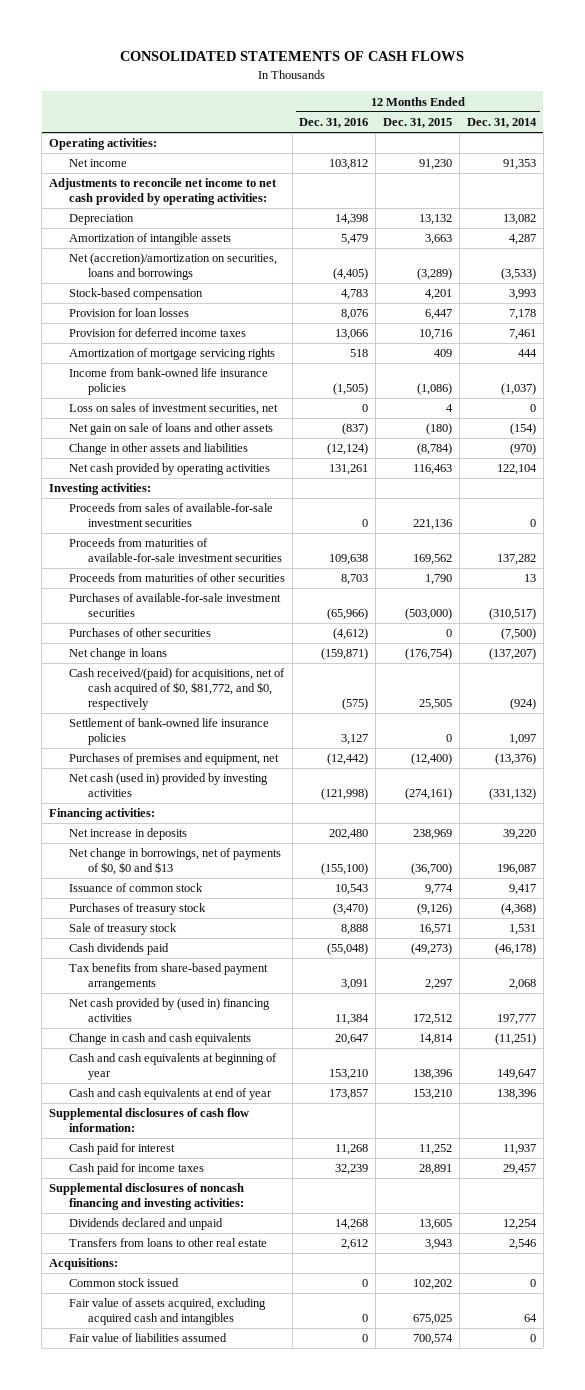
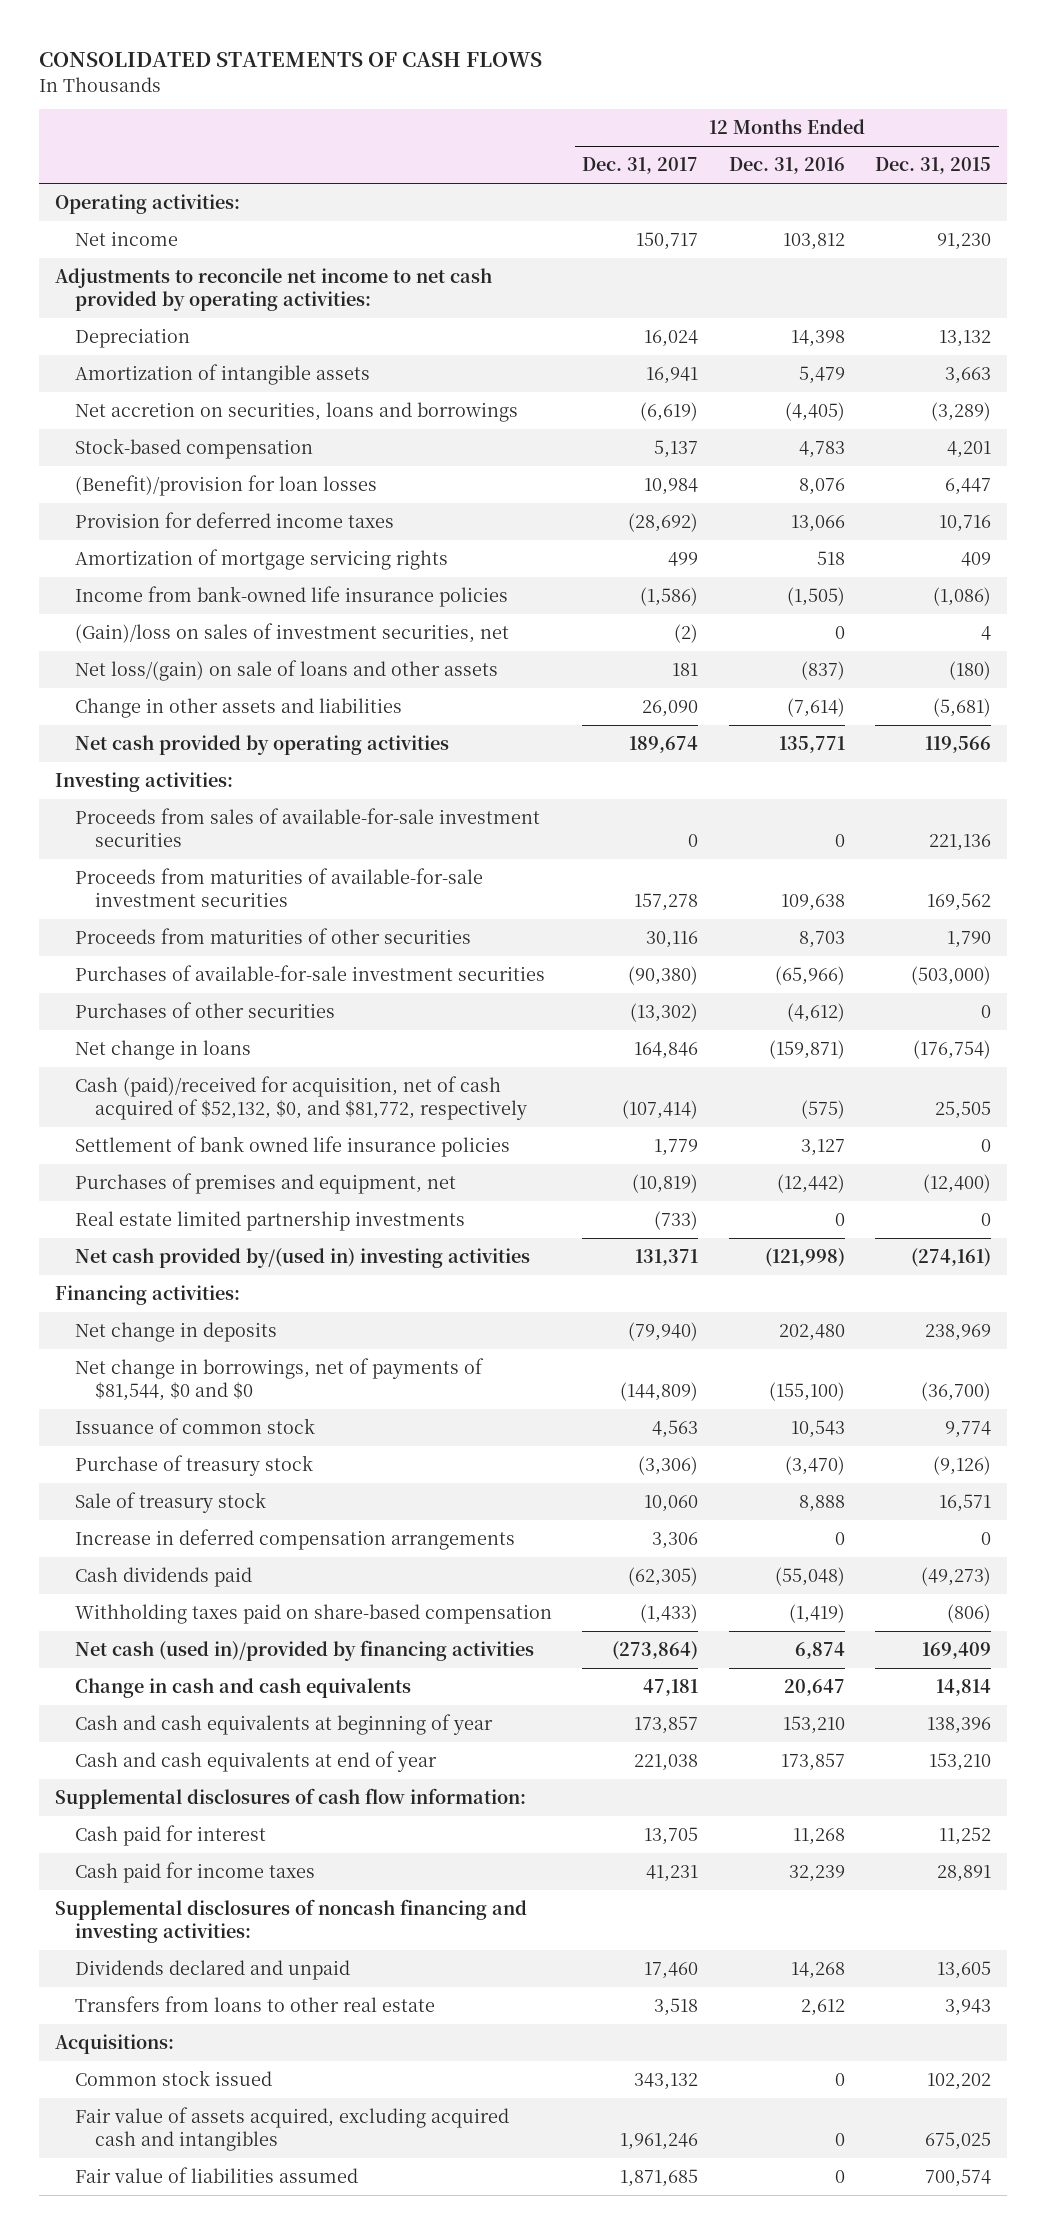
[466,118,537,129] Dec. 31, 2014 -> none
none -> [582,157,699,175] Dec. 31, 2017
[68,253,277,281] Net (accretion)/amortization on securities, loans and borrowings -> [74,401,518,422] Net accretion on securities, loans and borrowings
[68,308,189,318] Provision for loan losses -> [74,474,377,496] (Benefit)/provision for loan losses
[68,403,278,416] Loss on sales of investment securities, net -> [74,622,509,643] (Gain)/loss on sales of investment securities, net
[68,423,273,436] Net gain on sale of loans and other assets -> [74,659,498,681] Net loss/(gain) on sale of loans and other assets
[327,443,369,456] (12,124) -> [786,697,845,717] (7,614)
[417,443,453,456] (8,784) -> [933,697,992,717] (5,681)
[329,464,369,476] 131,261 -> [778,735,845,753] 135,771
[413,464,453,476] 116,463 -> [925,735,992,753] 119,566
[68,668,285,710] Cash received/(paid) for acquisitions, net of cash acquired of $0, $81,772, and $0, respectively -> [74,1075,527,1120] Cash (paid)/received for acquisition, net of cash acquired of $52,132, $0, and $81,772, respectively
[68,718,269,746] Settlement of bank-owned life insurance policies -> [74,1135,510,1157] Settlement of bank owned life insurance policies
none -> [74,1210,465,1231] Real estate limited partnership investments
[68,773,268,798] Net cash (used in) provided by investing activities -> [74,1247,530,1268] Net cash provided by/(used in) investing activities
[68,828,187,841] Net increase in deposits -> [74,1321,277,1342] Net change in deposits
[68,848,281,876] Net change in borrowings, net of payments of $0, $0 and $13 -> [74,1357,484,1401] Net change in borrowings, net of payments of $81,544, $0 and $0
[68,903,206,916] Purchases of treasury stock -> [74,1454,313,1476] Purchase of treasury stock
none -> [74,1528,515,1550] Increase in deferred compensation arrangements
[68,963,268,991] Tax benefits from share-based payment arrangements -> [74,1603,552,1624] Withholding taxes paid on share-based compensation
[341,979,369,991] 3,091 -> [788,1603,845,1623] (1,419)
[425,979,453,991] 2,297 -> [947,1603,992,1623] (806)
[68,998,270,1023] Net cash provided by (used in) financing activities -> [74,1639,534,1661] Net cash (used in)/provided by financing activities
[335,1014,370,1026] 11,384 -> [794,1641,845,1659] 6,874
[413,1014,453,1026] 172,512 -> [922,1641,992,1659] 169,409

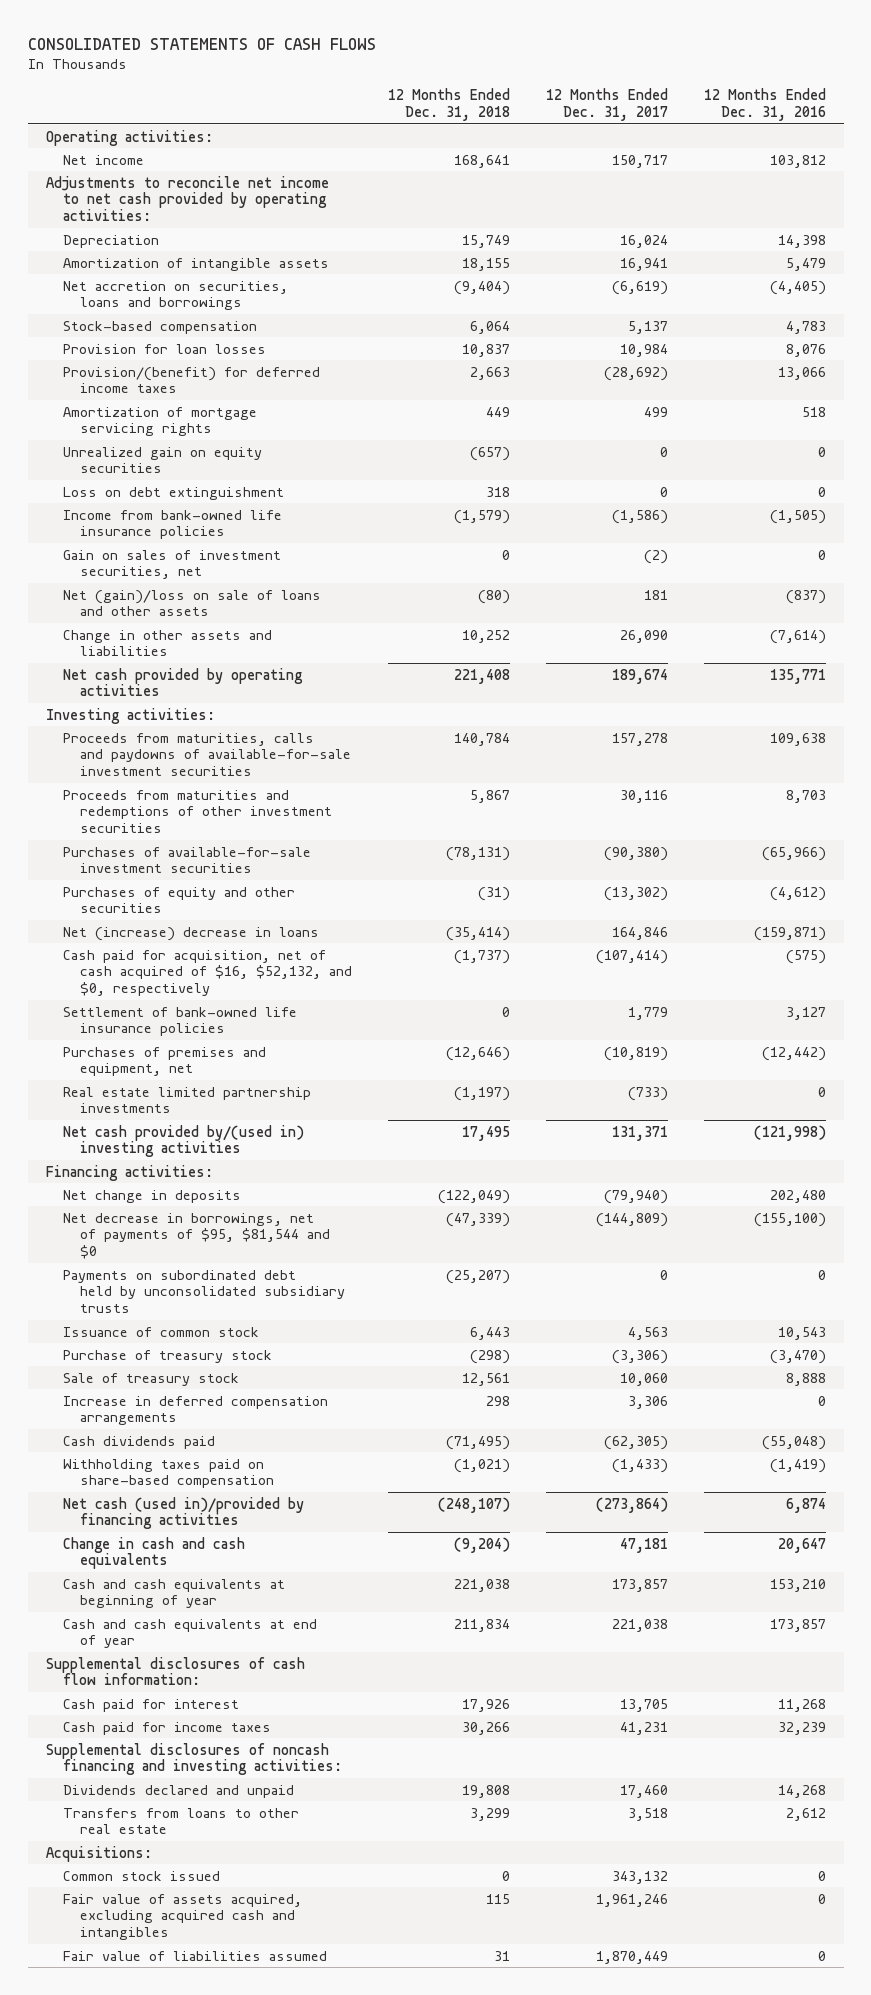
[875,157,992,175] Dec. 31, 2015 -> none
none -> [388,88,511,122] 12 Months Ended Dec. 31, 2018
[74,474,377,496] (Benefit)/provision for loan losses -> [62,343,266,354] Provision for loan losses
[74,511,394,528] Provision for deferred income taxes -> [62,366,320,394] Provision/(benefit) for deferred income taxes
none -> [62,446,262,474] Unrealized gain on equity securities
none -> [62,486,284,500] Loss on debt extinguishment
[74,622,509,643] (Gain)/loss on sales of investment securities, net -> [62,549,281,580] Gain on sales of investment securities, net
[74,659,498,681] Net loss/(gain) on sale of loans and other assets -> [62,589,321,617] Net (gain)/loss on sale of loans and other assets
[74,807,540,847] Proceeds from sales of available-for-sale investment securities -> none
[74,867,483,907] Proceeds from maturities of available-for-sale investment securities -> [62,732,352,777] Proceeds from maturities, calls and paydowns of available-for-sale investment securities
[74,927,471,944] Proceeds from maturities of other securities -> [62,789,333,834] Proceeds from maturities and redemptions of other investment securities
[74,1001,335,1018] Purchases of other securities -> [62,886,295,914] Purchases of equity and other securities
[74,1039,251,1060] Net change in loans -> [62,926,319,941] Net (increase) decrease in loans
[74,1075,527,1120] Cash (paid)/received for acquisition, net of cash acquired of $52,132, $0, and $81,772, respectively -> [62,949,353,997] Cash paid for acquisition, net of cash acquired of $16, $52,132, and $0, respectively
[74,1135,510,1157] Settlement of bank owned life insurance policies -> [62,1006,297,1037] Settlement of bank-owned life insurance policies
[74,1357,484,1401] Net change in borrowings, net of payments of $81,544, $0 and $0 -> [62,1212,331,1260] Net decrease in borrowings, net of payments of $95, $81,544 and $0
none -> [62,1269,346,1314] Payments on subordinated debt held by unconsolidated subsidiary trusts
[620,2168,699,2187] 1,871,685 -> [596,1950,669,1964] 1,870,449

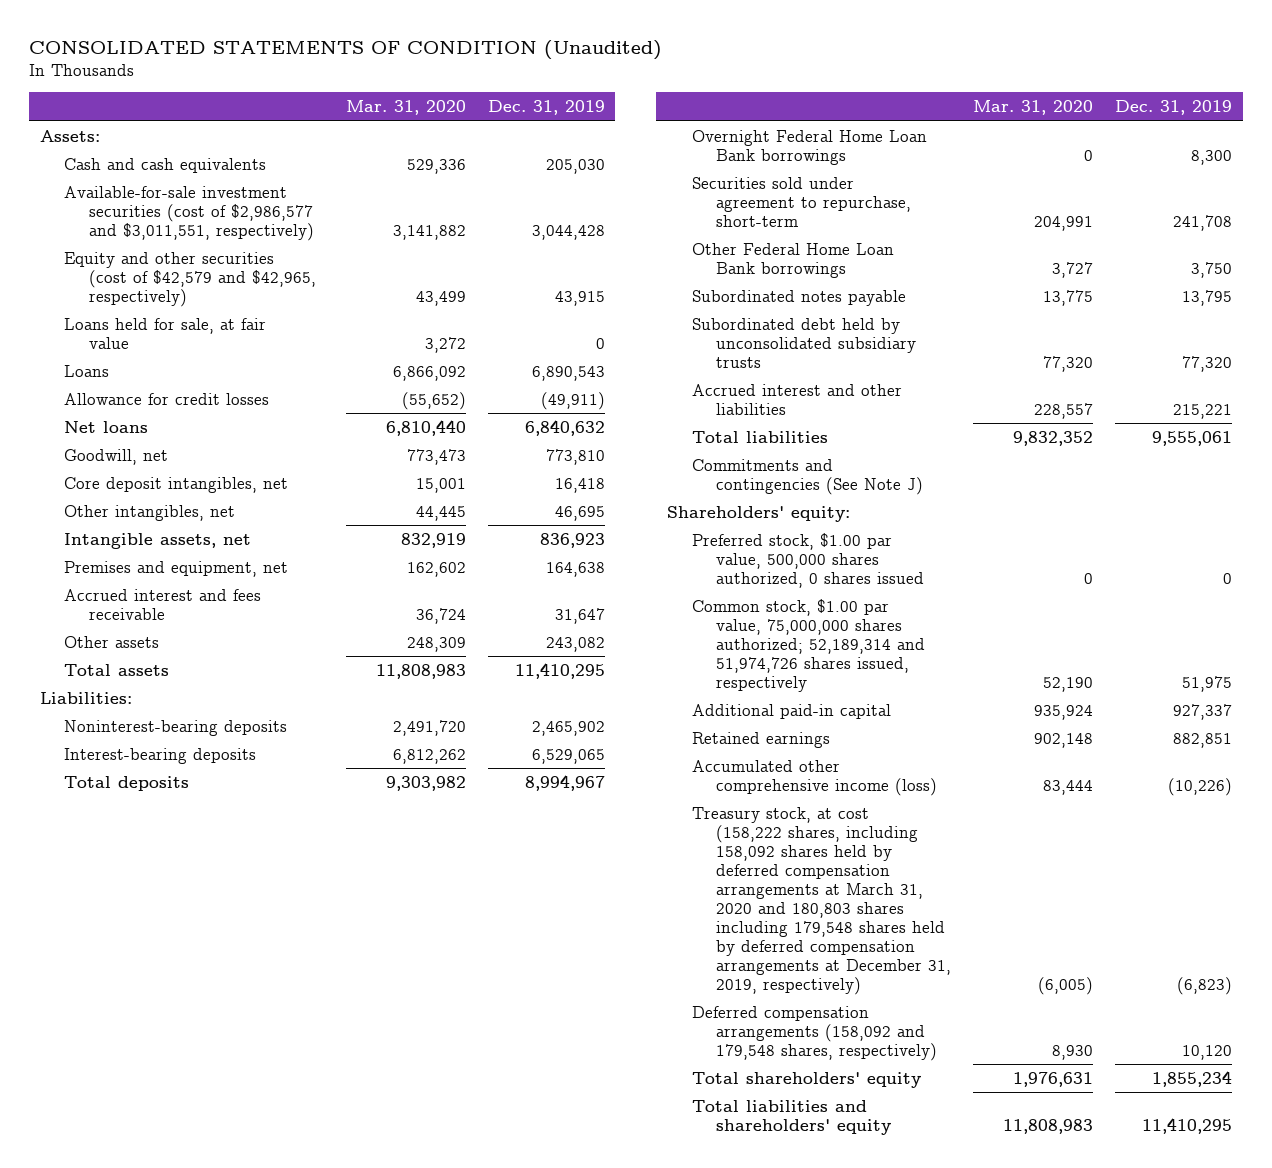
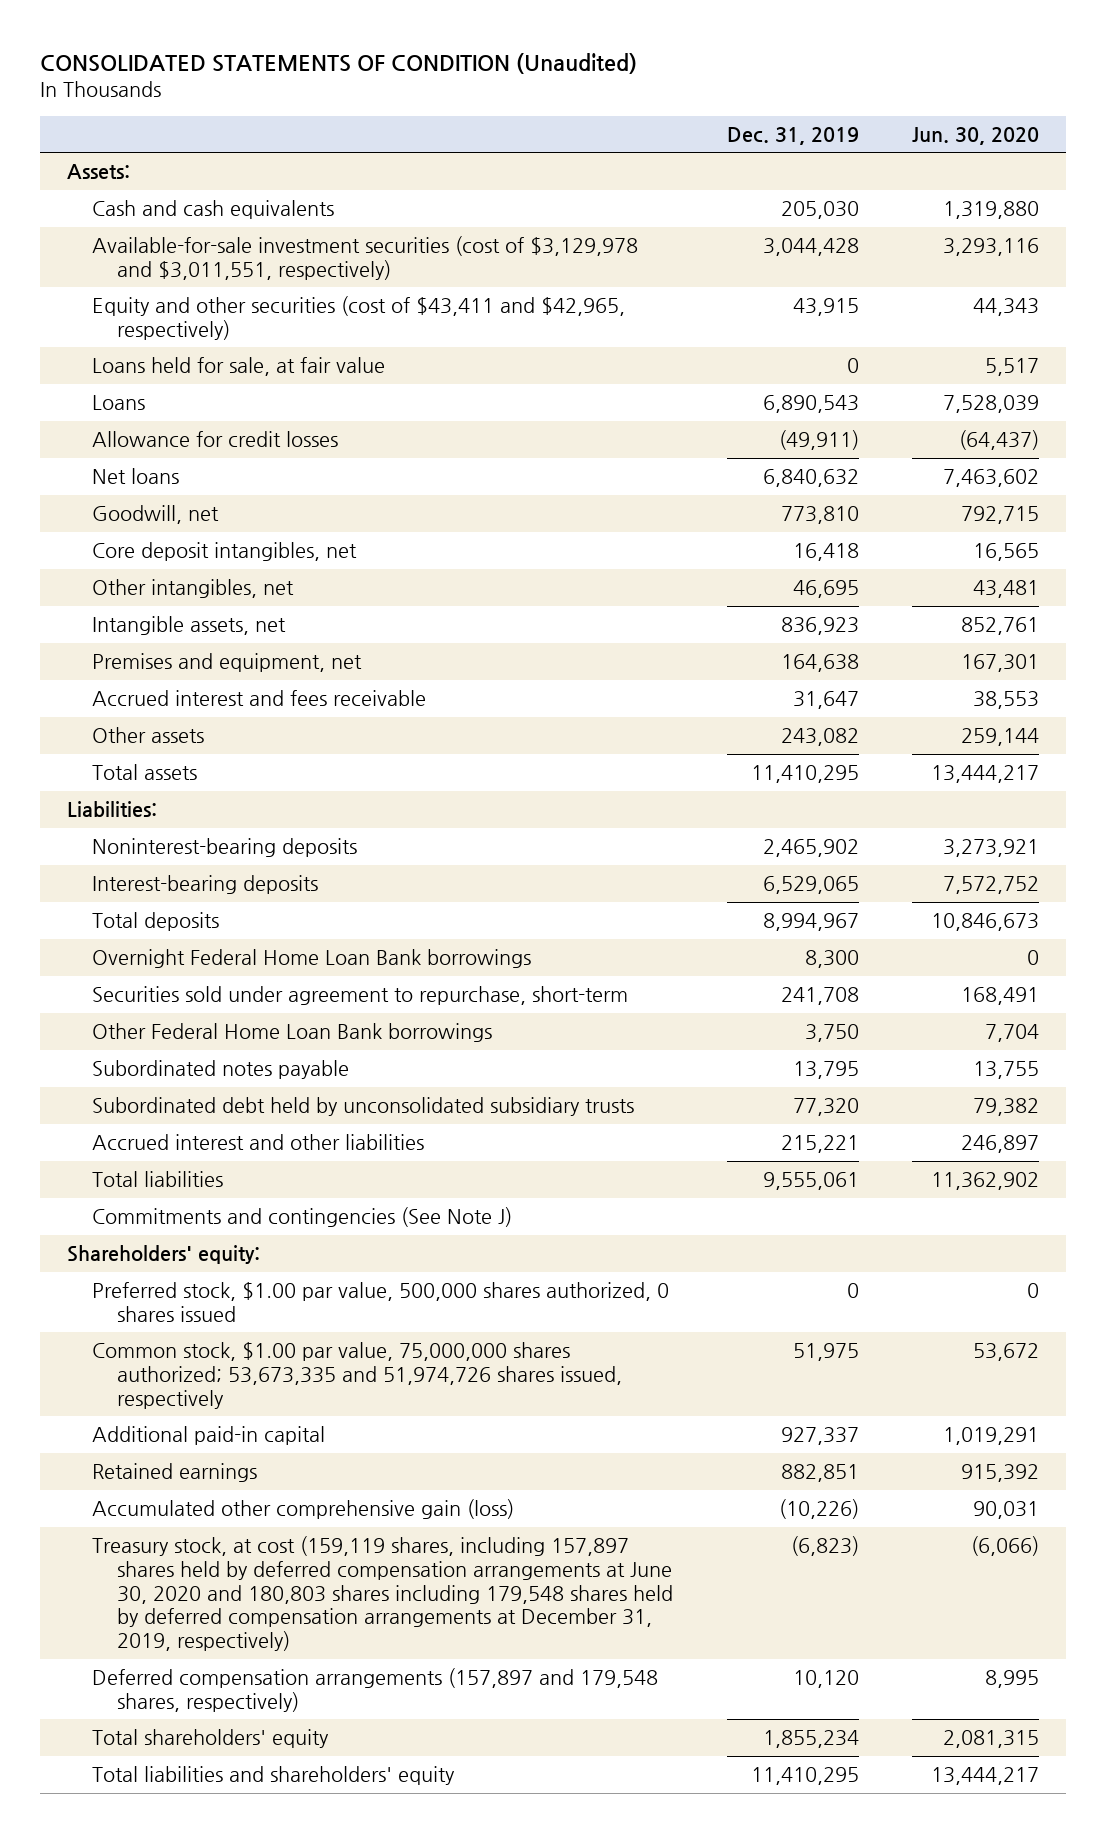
[345,100,466,116] Mar. 31, 2020 -> none
none -> [912,126,1040,145] Jun. 30, 2020
[64,185,315,241] Available-for-sale investment securities (cost of $2,986,577 and $3,011,551, respectively) -> [92,236,639,280] Available-for-sale investment securities (cost of $3,129,978 and $3,011,551, respectively)
[64,251,317,307] Equity and other securities (cost of $42,579 and $42,965, respectively) -> [92,296,626,340] Equity and other securities (cost of $43,411 and $42,965, respectively)
[691,598,926,692] Common stock, $1.00 par value, 75,000,000 shares authorized; 52,189,314 and 51,974,726 shares issued, respectively -> [92,1342,623,1409] Common stock, $1.00 par value, 75,000,000 shares authorized; 53,673,335 and 51,974,726 shares issued, respectively
[691,759,938,796] Accumulated other comprehensive income (loss) -> [92,1499,515,1520] Accumulated other comprehensive gain (loss)
[691,806,952,995] Treasury stock, at cost (158,222 shares, including 158,092 shares held by deferred compensation arrangements at March 31, 2020 and 180,803 shares including 179,548 shares held by deferred compensation arrangements at December 31, 2019, respectively) -> [92,1536,674,1652] Treasury stock, at cost (159,119 shares, including 157,897 shares held by deferred compensation arrangements at June 30, 2020 and 180,803 shares including 179,548 shares held by deferred compensation arrangements at December 31, 2019, respectively)
[691,1005,938,1061] Deferred compensation arrangements (158,092 and 179,548 shares, respectively) -> [92,1668,659,1712] Deferred compensation arrangements (157,897 and 179,548 shares, respectively)

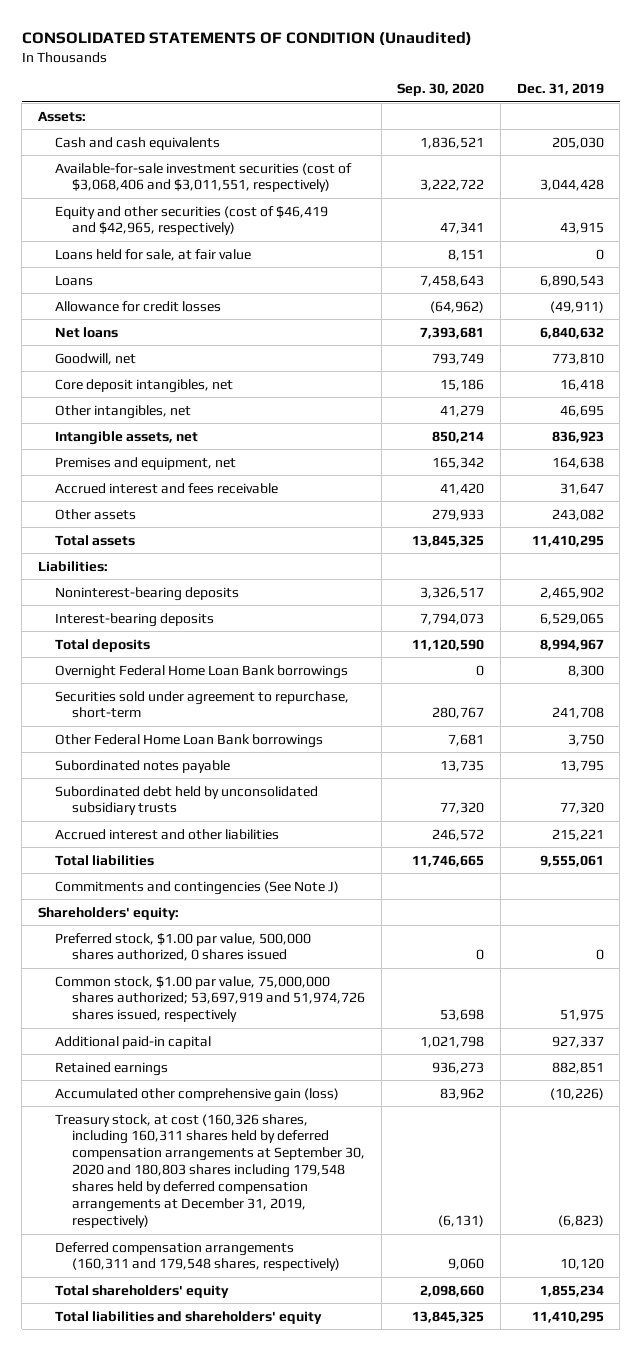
[912,126,1040,145] Jun. 30, 2020 -> none
none -> [397,83,485,97] Sep. 30, 2020
[92,236,639,280] Available-for-sale investment securities (cost of $3,129,978 and $3,011,551, respectively) -> [55,162,353,193] Available-for-sale investment securities (cost of $3,068,406 and $3,011,551, respectively)
[92,296,626,340] Equity and other securities (cost of $43,411 and $42,965, respectively) -> [55,205,329,236] Equity and other securities (cost of $46,419 and $42,965, respectively)
[92,1342,623,1409] Common stock, $1.00 par value, 75,000,000 shares authorized; 53,673,335 and 51,974,726 shares issued, respectively -> [55,975,366,1023] Common stock, $1.00 par value, 75,000,000 shares authorized; 53,697,919 and 51,974,726 shares issued, respectively
[92,1536,674,1652] Treasury stock, at cost (159,119 shares, including 157,897 shares held by deferred compensation arrangements at June 30, 2020 and 180,803 shares including 179,548 shares held by deferred compensation arrangements at December 31, 2019, respectively) -> [55,1113,366,1228] Treasury stock, at cost (160,326 shares, including 160,311 shares held by deferred compensation arrangements at September 30, 2020 and 180,803 shares including 179,548 shares held by deferred compensation arrangements at December 31, 2019, respectively)
[92,1668,659,1712] Deferred compensation arrangements (157,897 and 179,548 shares, respectively) -> [55,1241,341,1272] Deferred compensation arrangements (160,311 and 179,548 shares, respectively)

